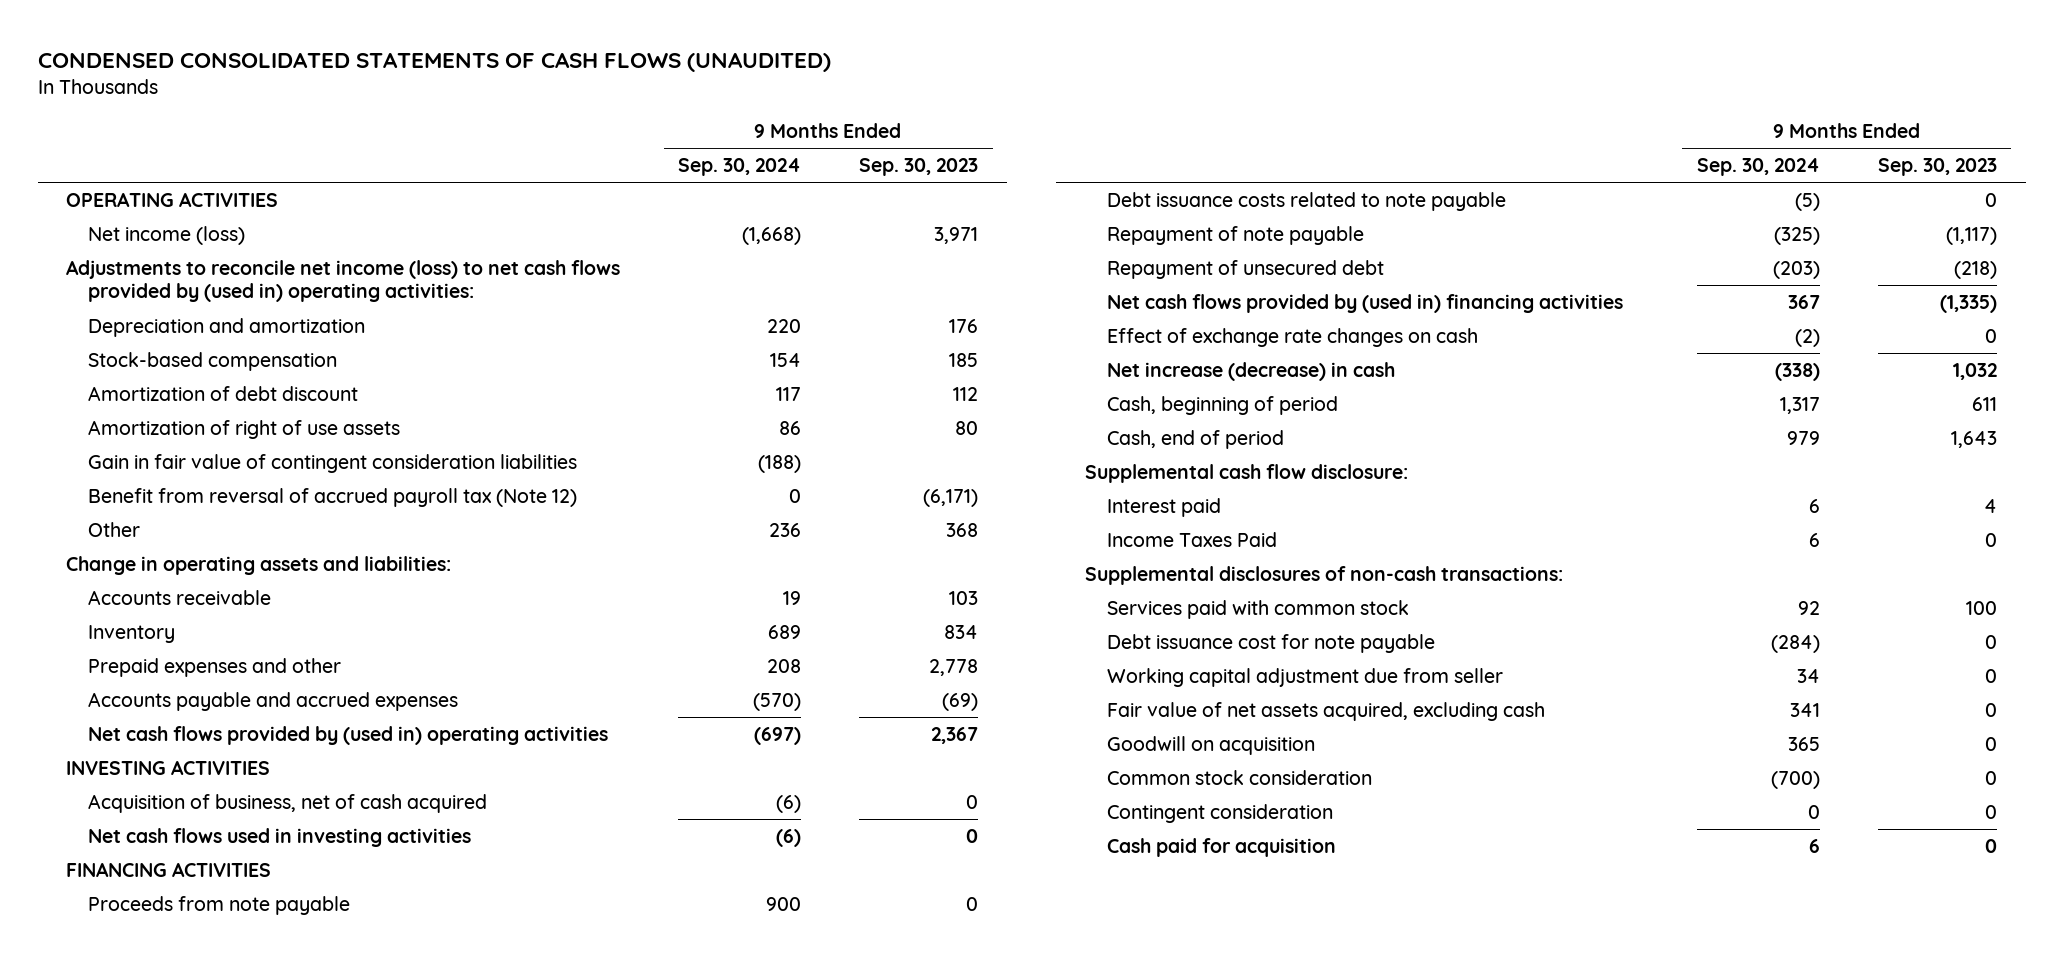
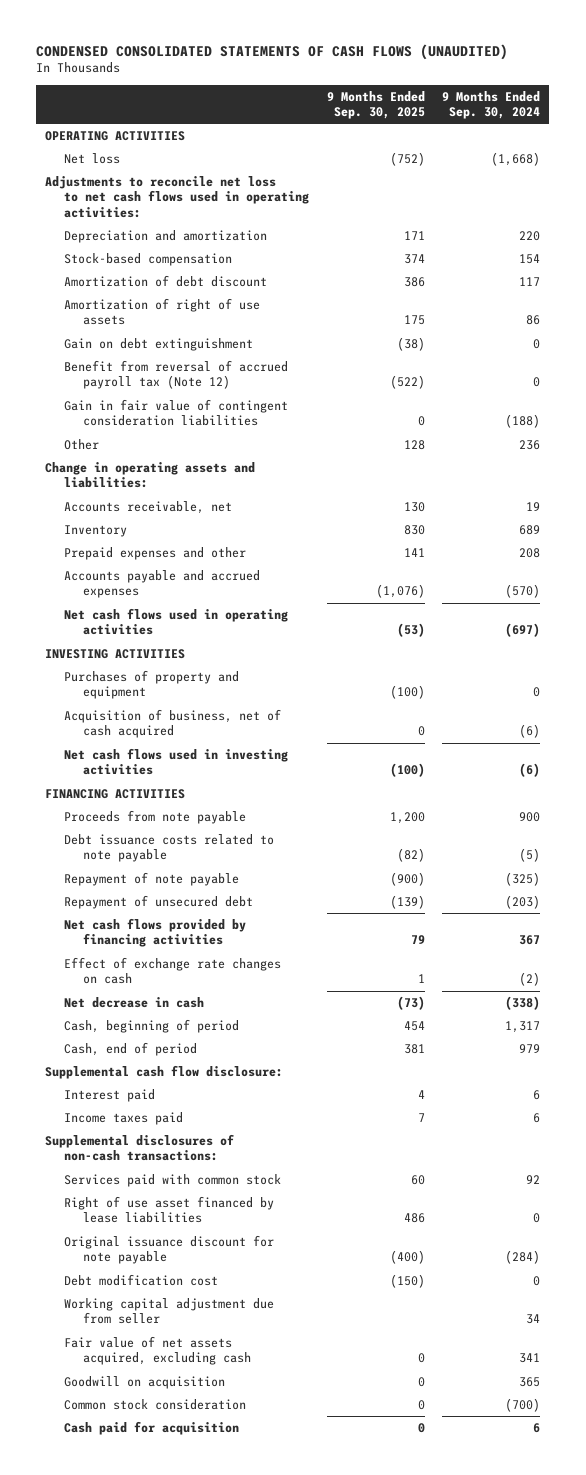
[859,158,979,177] Sep. 30, 2023 -> none
none -> [326,90,425,120] 9 Months Ended Sep. 30, 2025
[88,226,246,246] Net income (loss) -> [64,153,121,165] Net loss
[66,260,621,303] Adjustments to reconcile net income (loss) to net cash flows provided by (used in) operating activities: -> [45,176,310,218] Adjustments to reconcile net loss to net cash flows used in operating activities:
none -> [64,338,254,352] Gain on debt extinguishment
[88,454,578,474] Gain in fair value of contingent consideration liabilities -> [64,399,289,427] Gain in fair value of contingent consideration liabilities
[88,590,272,606] Accounts receivable -> [64,501,233,515] Accounts receivable, net
[88,726,609,746] Net cash flows provided by (used in) operating activities -> [64,608,289,636] Net cash flows used in operating activities
none -> [64,670,240,700] Purchases of property and equipment
[1106,294,1623,314] Net cash flows provided by (used in) financing activities -> [64,918,247,948] Net cash flows provided by financing activities
[1106,362,1395,382] Net increase (decrease) in cash -> [64,997,205,1009] Net decrease in cash
[1106,532,1277,548] Income Taxes Paid -> [64,1112,184,1126] Income taxes paid
none -> [64,1196,275,1224] Right of use asset financed by lease liabilities
[1106,634,1435,654] Debt issuance cost for note payable -> [64,1235,275,1265] Original issuance discount for note payable
none -> [64,1274,219,1287] Debt modification cost
[1106,804,1333,824] Contingent consideration -> none

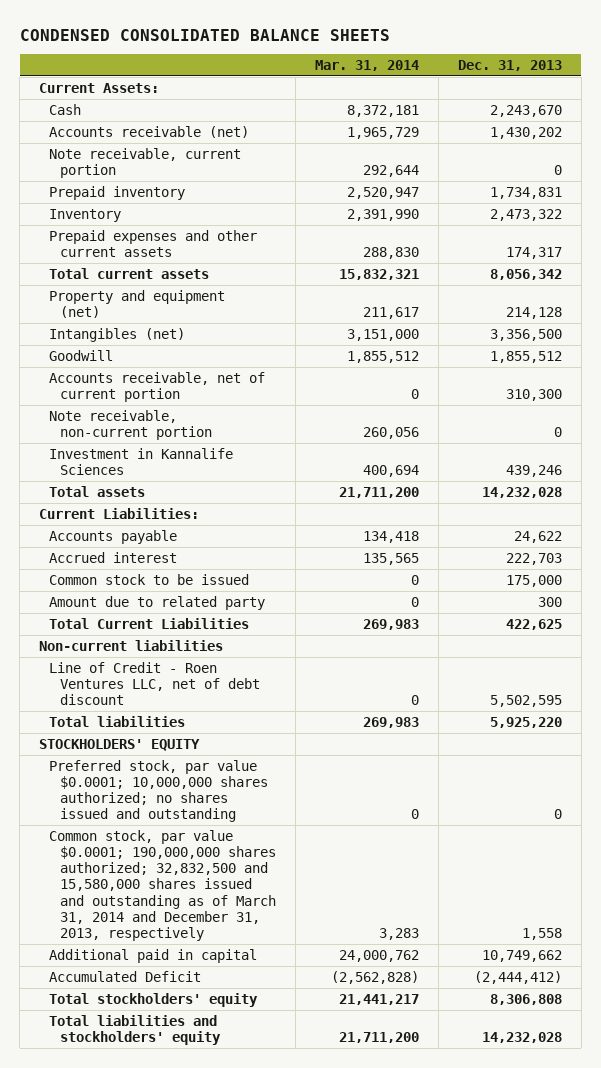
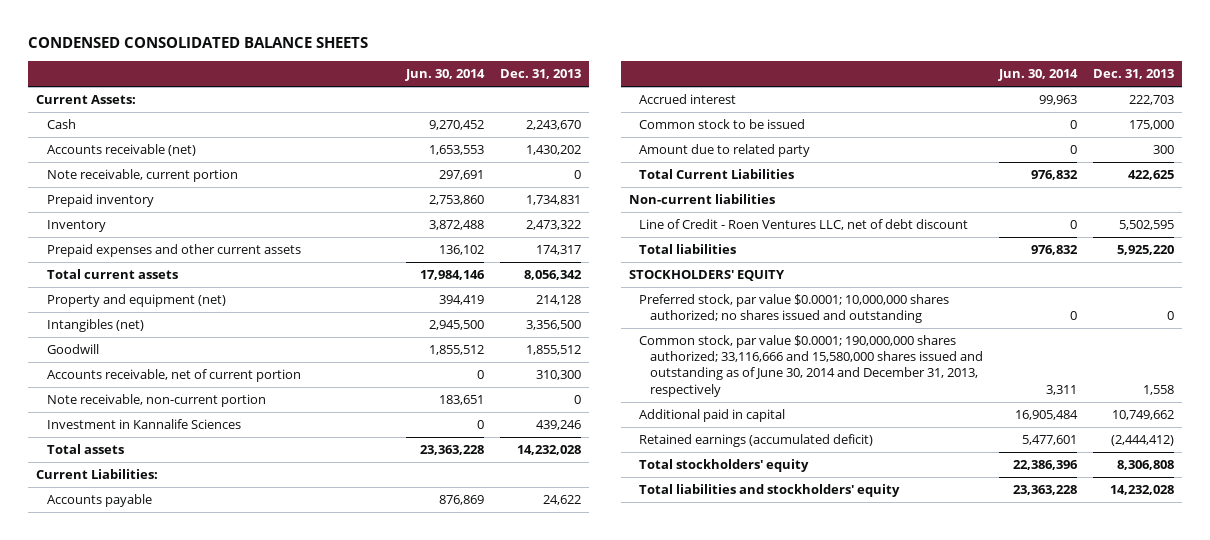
[314,59,419,71] Mar. 31, 2014 -> none
none -> [405,69,486,82] Jun. 30, 2014
[49,829,276,942] Common stock, par value $0.0001; 190,000,000 shares authorized; 32,832,500 and 15,580,000 shares issued and outstanding as of March 31, 2014 and December 31, 2013, respectively -> [639,335,983,397] Common stock, par value $0.0001; 190,000,000 shares authorized; 33,116,666 and 15,580,000 shares issued and outstanding as of June 30, 2014 and December 31, 2013, respectively
[49,970,202,982] Accumulated Deficit -> [639,434,874,448] Retained earnings (accumulated deficit)

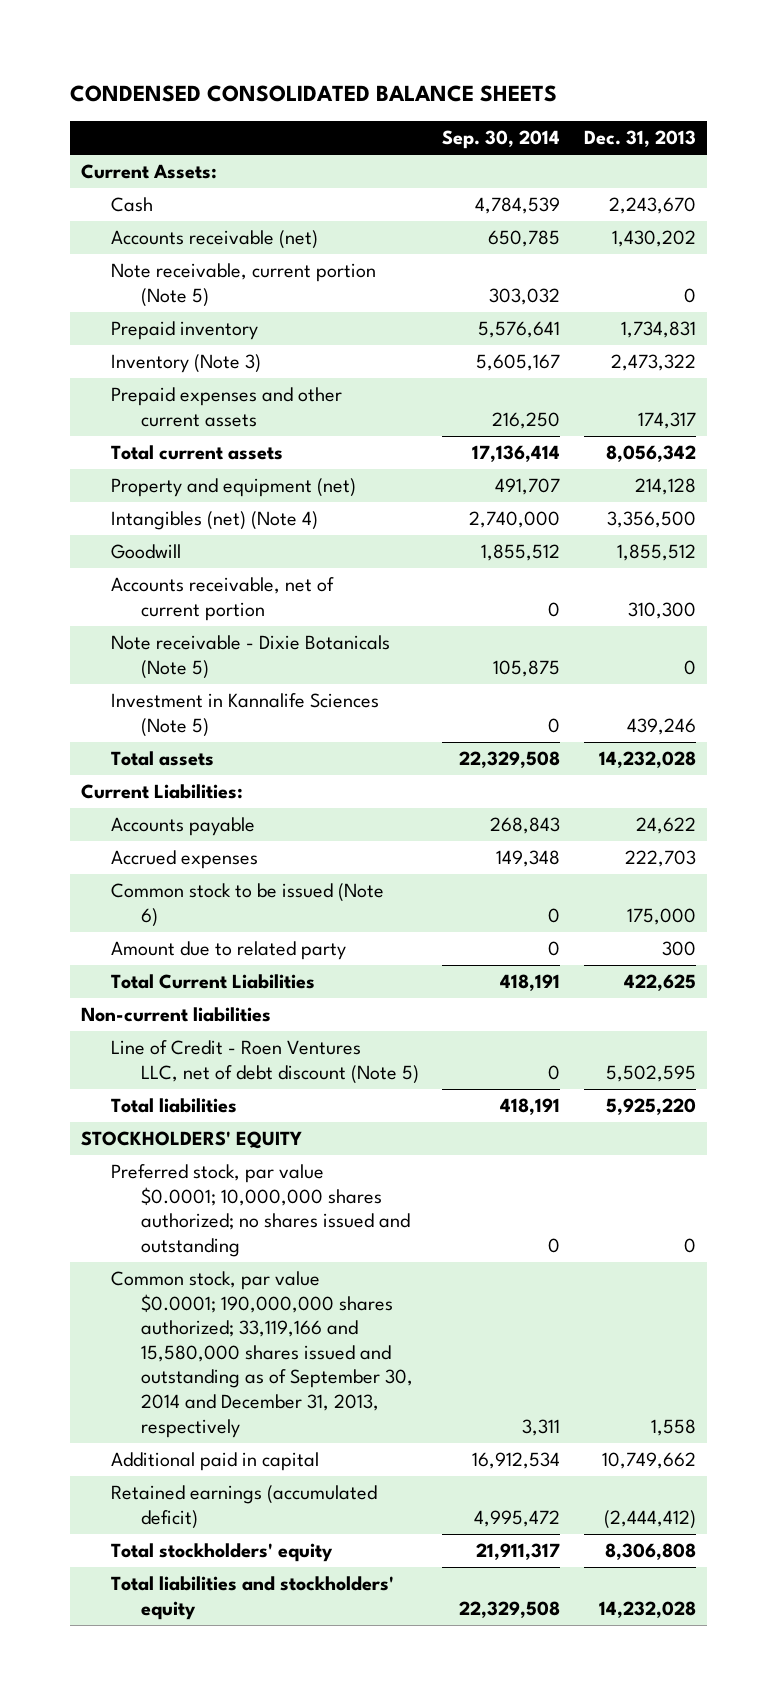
[405,69,486,82] Jun. 30, 2014 -> none
none -> [442,130,561,150] Sep. 30, 2014
[46,169,238,183] Note receivable, current portion -> [111,263,377,307] Note receivable, current portion (Note 5)
[46,220,106,233] Inventory -> [111,354,262,374] Inventory (Note 3)
[46,319,144,333] Intangibles (net) -> [111,511,319,531] Intangibles (net) (Note 4)
[46,394,266,408] Note receivable, non-current portion -> [111,635,391,679] Note receivable - Dixie Botanicals (Note 5)
[46,419,241,430] Investment in Kannalife Sciences -> [111,693,380,737] Investment in Kannalife Sciences (Note 5)
[639,94,737,105] Accrued interest -> [111,850,259,870] Accrued expenses
[639,119,806,130] Common stock to be issued -> [111,883,385,927] Common stock to be issued (Note 6)
[639,219,969,231] Line of Credit - Roen Ventures LLC, net of debt discount -> [111,1040,420,1084] Line of Credit - Roen Ventures LLC, net of debt discount (Note 5)
[639,335,983,397] Common stock, par value $0.0001; 190,000,000 shares authorized; 33,116,666 and 15,580,000 shares issued and outstanding as of June 30, 2014 and December 31, 2013, respectively -> [111,1271,414,1438] Common stock, par value $0.0001; 190,000,000 shares authorized; 33,119,166 and 15,580,000 shares issued and outstanding as of September 30, 2014 and December 31, 2013, respectively

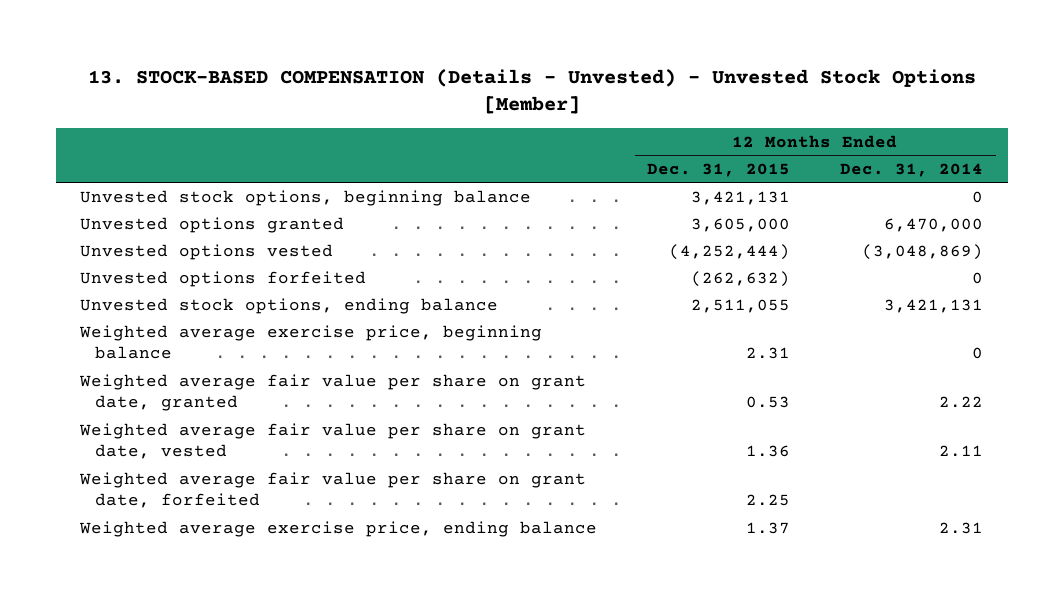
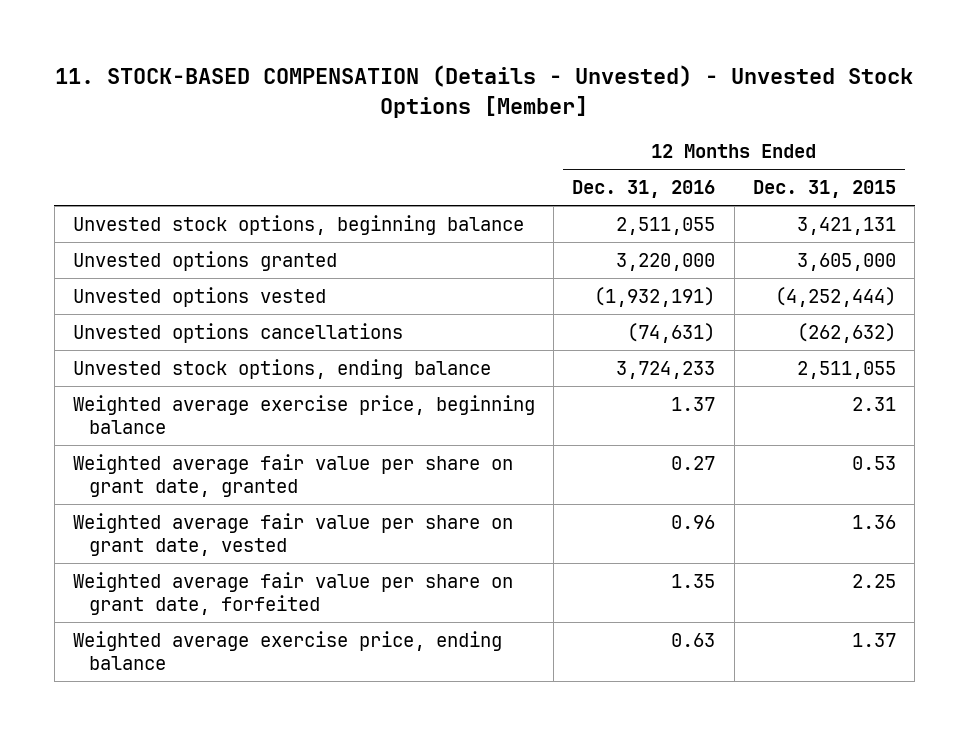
[87,68,976,115] 13. STOCK-BASED COMPENSATION (Details - Unvested) - Unvested Stock Options [Member] -> [55,64,914,118] 11. STOCK-BASED COMPENSATION (Details - Unvested) - Unvested Stock Options [Member]
[840,162,984,177] Dec. 31, 2014 -> none
none -> [572,180,716,199] Dec. 31, 2016
[80,270,367,287] Unvested options forfeited -> [72,323,403,344] Unvested options cancellations

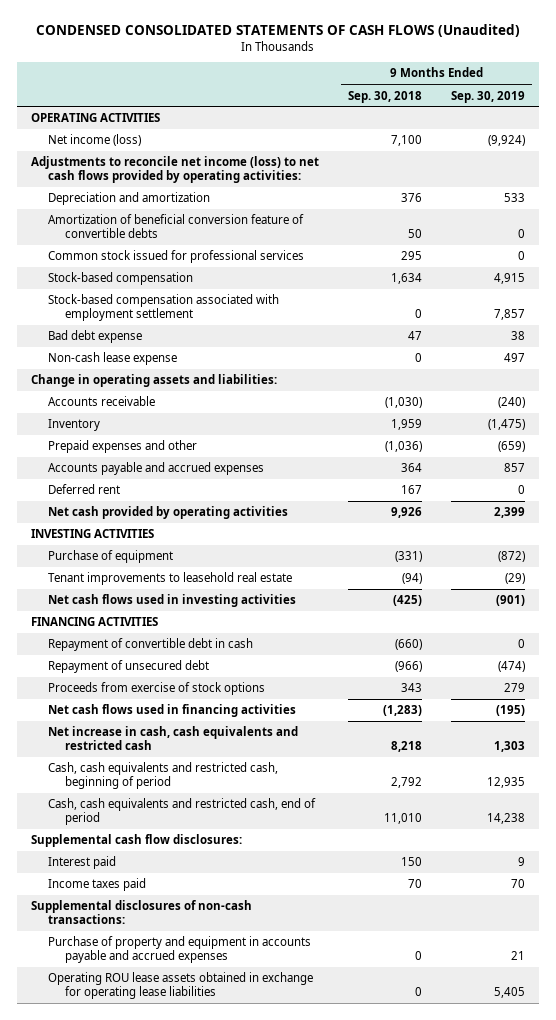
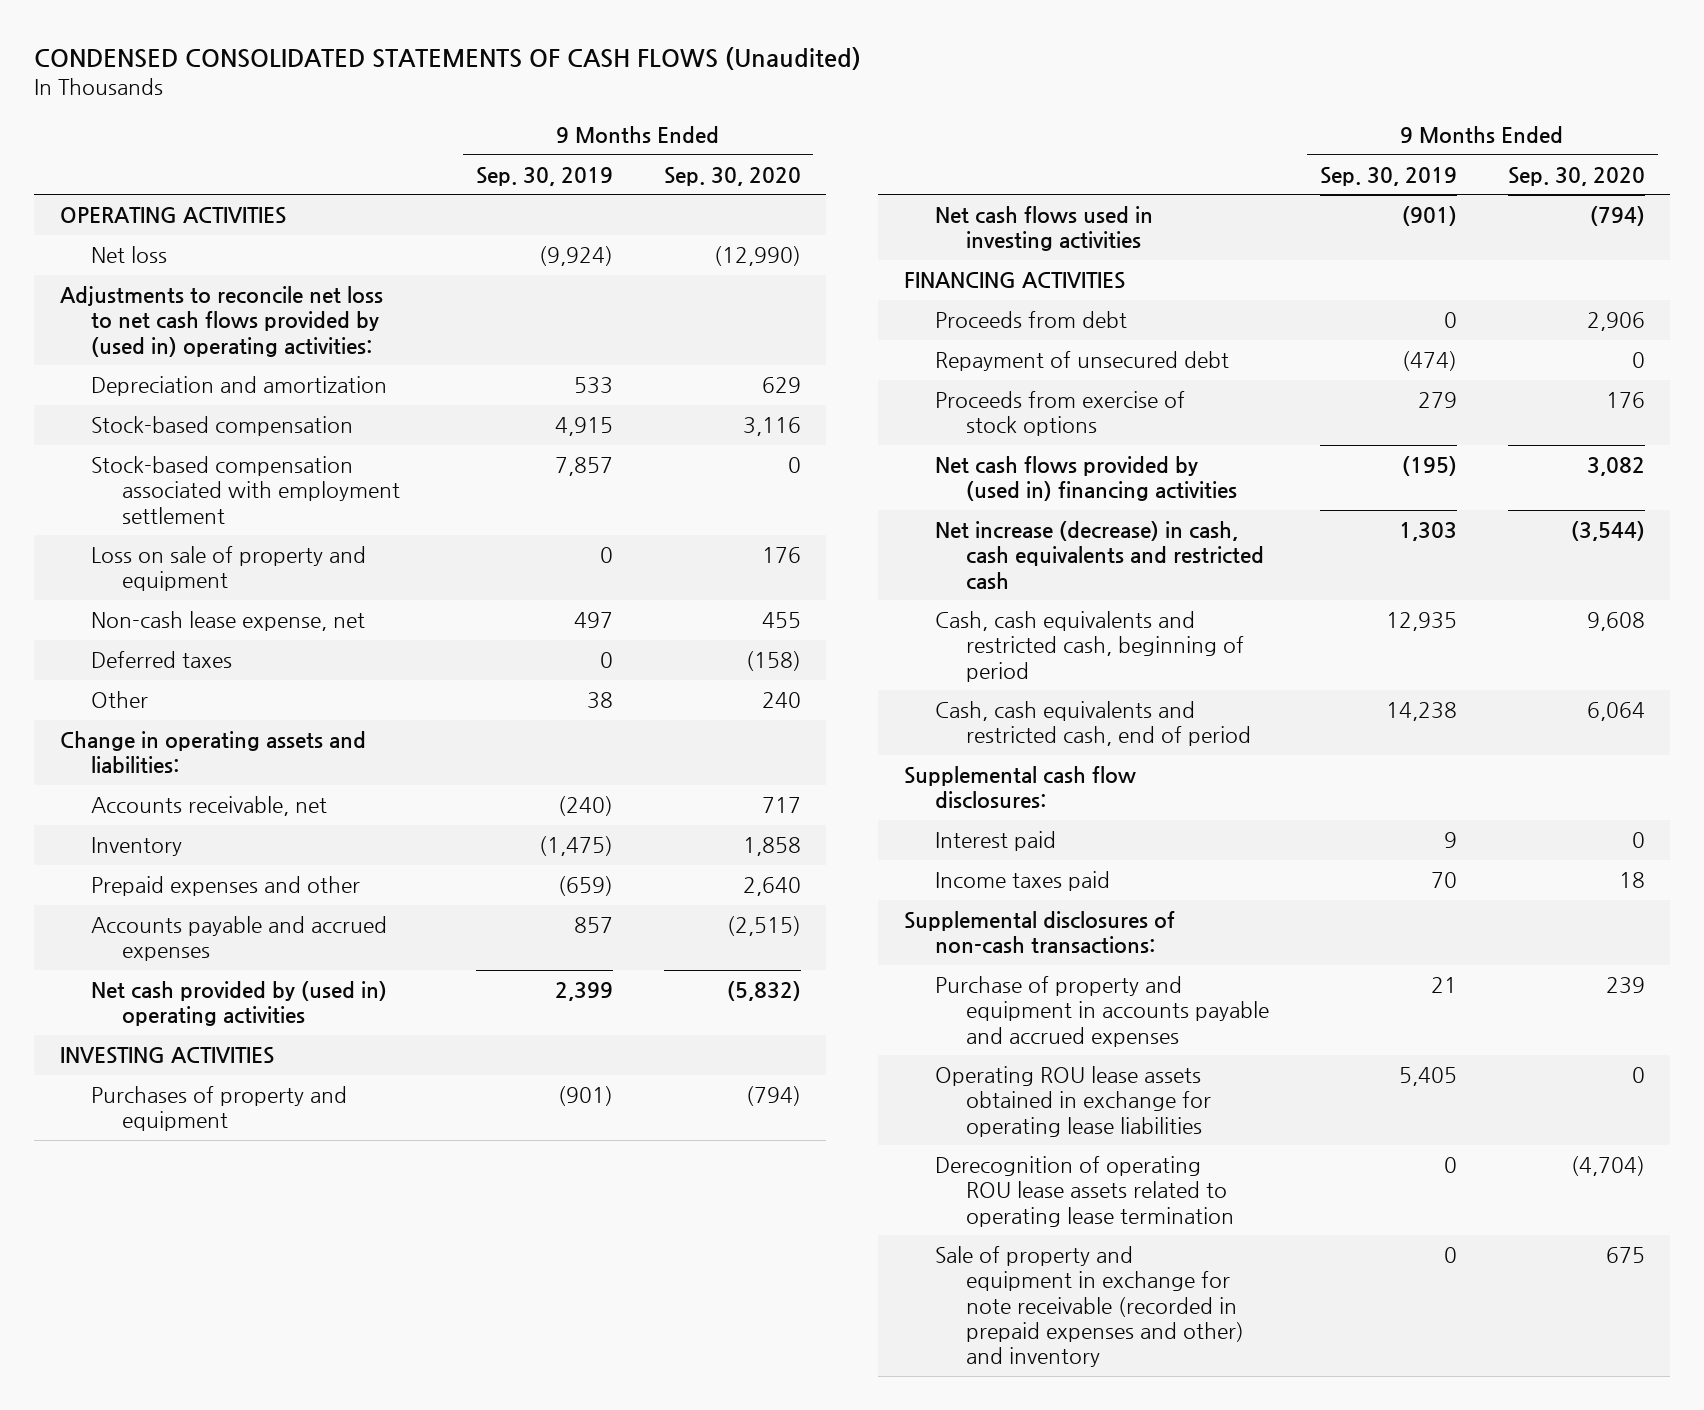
[348,90,423,103] Sep. 30, 2018 -> none
none -> [663,166,801,186] Sep. 30, 2020
[48,134,142,147] Net income (loss) -> [90,246,167,264] Net loss
[31,156,320,184] Adjustments to reconcile net income (loss) to net cash flows provided by operating activities: -> [59,286,383,357] Adjustments to reconcile net loss to net cash flows provided by (used in) operating activities:
[48,214,305,239] Amortization of beneficial conversion feature of convertible debts -> none
[48,250,305,264] Common stock issued for professional services -> none
[48,330,143,344] Bad debt expense -> none
none -> [90,546,366,592] Loss on sale of property and equipment
[48,352,178,366] Non-cash lease expense -> [90,611,365,632] Non-cash lease expense, net
none -> [90,651,232,669] Deferred taxes
none -> [90,691,148,709] Other
[48,396,156,407] Accounts receivable -> [90,796,327,817] Accounts receivable, net
[48,484,121,495] Deferred rent -> none
[48,506,289,520] Net cash provided by operating activities -> [90,981,387,1027] Net cash provided by (used in) operating activities
[48,572,293,586] Tenant improvements to leasehold real estate -> none
[48,550,174,564] Purchase of equipment -> [90,1086,347,1132] Purchases of property and equipment
[498,551,526,563] (872) -> [557,1086,613,1107] (901)
[48,638,254,652] Repayment of convertible debt in cash -> none
none -> [934,311,1127,329] Proceeds from debt
[48,704,297,718] Net cash flows used in financing activities -> [934,456,1237,502] Net cash flows provided by (used in) financing activities
[48,726,299,751] Net increase in cash, cash equivalents and restricted cash -> [934,521,1264,590] Net increase (decrease) in cash, cash equivalents and restricted cash
none -> [934,1156,1234,1227] Derecognition of operating ROU lease assets related to operating lease termination
none -> [934,1246,1244,1368] Sale of property and equipment in exchange for note receivable (recorded in prepaid expenses and other) and inventory

